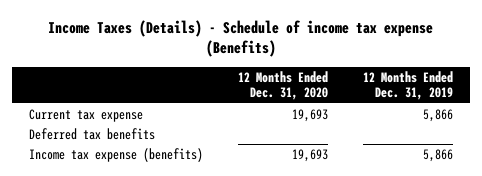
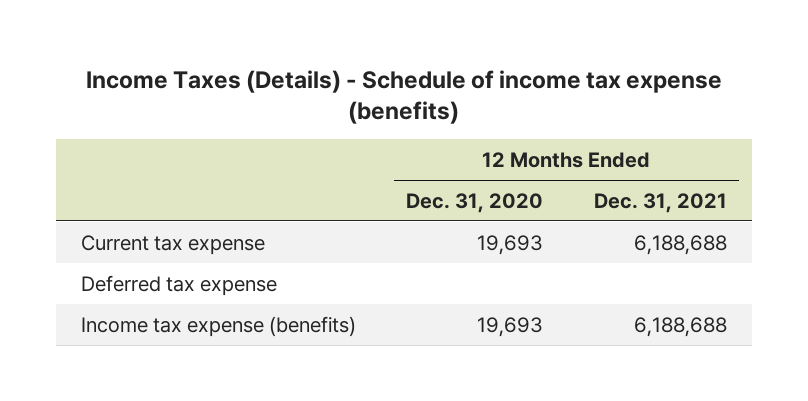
[47,19,433,58] Income Taxes (Details) - Schedule of income tax expense (Benefits) -> [85,69,722,125] Income Taxes (Details) - Schedule of income tax expense (benefits)
[362,70,453,101] 12 Months Ended Dec. 31, 2019 -> none
none -> [593,192,727,213] Dec. 31, 2021
[29,127,156,140] Deferred tax benefits -> [81,274,278,296] Deferred tax expense

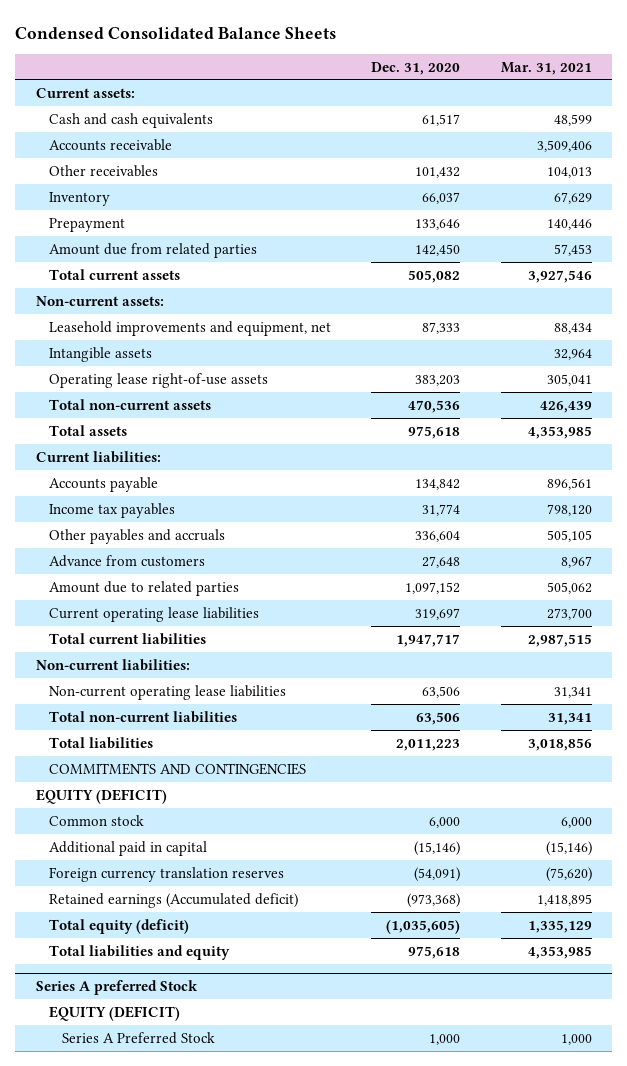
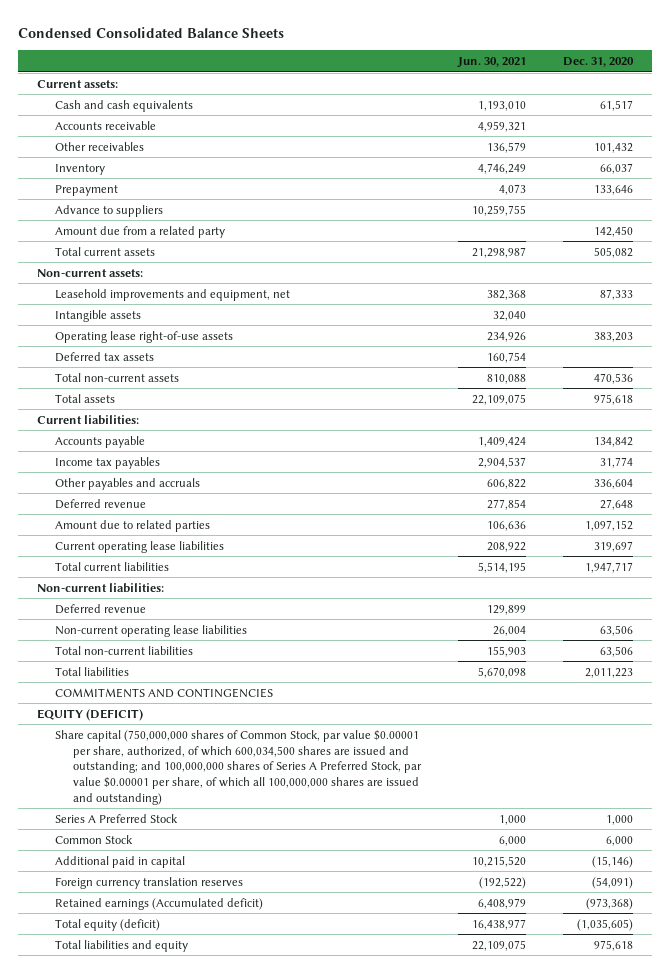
[500,61,592,75] Mar. 31, 2021 -> none
none -> [457,57,527,69] Jun. 30, 2021
none -> [54,204,163,217] Advance to suppliers
[48,242,257,258] Amount due from related parties -> [54,225,225,238] Amount due from a related party
none -> [54,351,154,362] Deferred tax assets
[48,554,205,567] Advance from customers -> [54,498,146,509] Deferred revenue
none -> [54,603,146,614] Deferred revenue
none -> [54,729,422,805] Share capital (750,000,000 shares of Common Stock, par value $0.00001 per share, authorized, of which 600,034,500 shares are issued and outstanding; and 100,000,000 shares of Series A Preferred Stock, par value $0.00001 per share, of which all 100,000,000 shares are issued and outstanding)
none -> [54,813,178,823] Series A Preferred Stock
[48,814,144,826] Common stock -> [54,834,133,844] Common Stock
[35,979,198,995] Series A preferred Stock -> none
[48,1005,180,1021] EQUITY (DEFICIT) -> none
[61,1031,215,1044] Series A Preferred Stock -> none

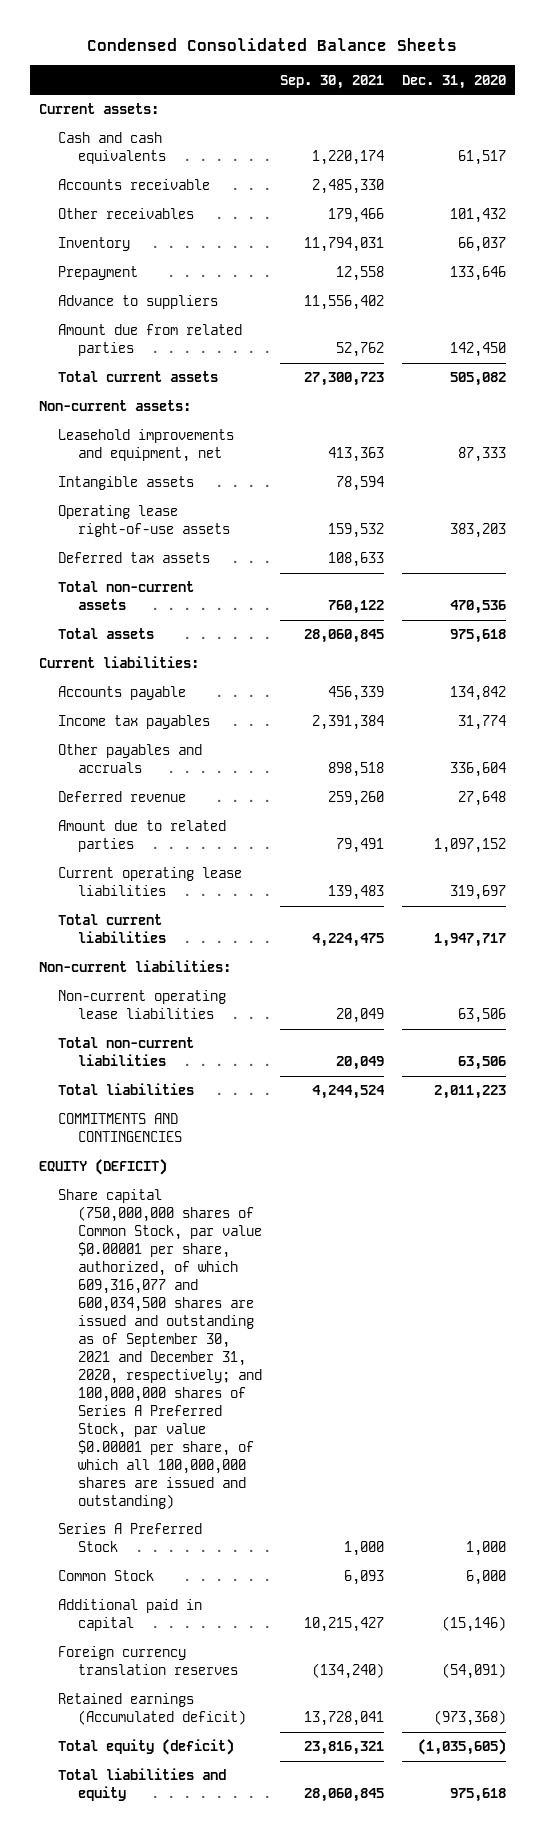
[457,57,527,69] Jun. 30, 2021 -> none
none -> [279,74,384,89] Sep. 30, 2021
[54,225,225,238] Amount due from a related party -> [58,324,243,357] Amount due from related parties
[54,603,146,614] Deferred revenue -> none
[54,729,422,805] Share capital (750,000,000 shares of Common Stock, par value $0.00001 per share, authorized, of which 600,034,500 shares are issued and outstanding; and 100,000,000 shares of Series A Preferred Stock, par value $0.00001 per share, of which all 100,000,000 shares are issued and outstanding) -> [58,1189,262,1509] Share capital (750,000,000 shares of Common Stock, par value $0.00001 per share, authorized, of which 609,316,077 and 600,034,500 shares are issued and outstanding as of September 30, 2021 and December 31, 2020, respectively; and 100,000,000 shares of Series A Preferred Stock, par value $0.00001 per share, of which all 100,000,000 shares are issued and outstanding)

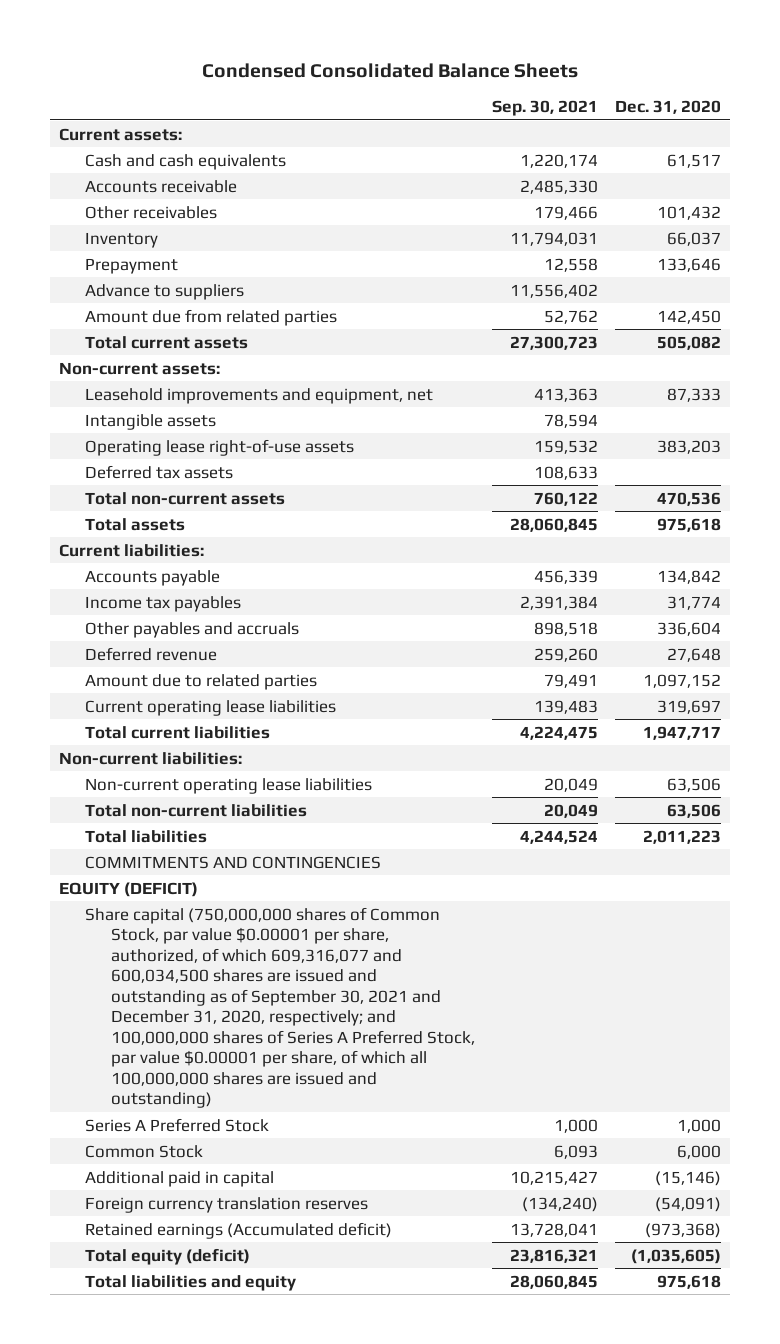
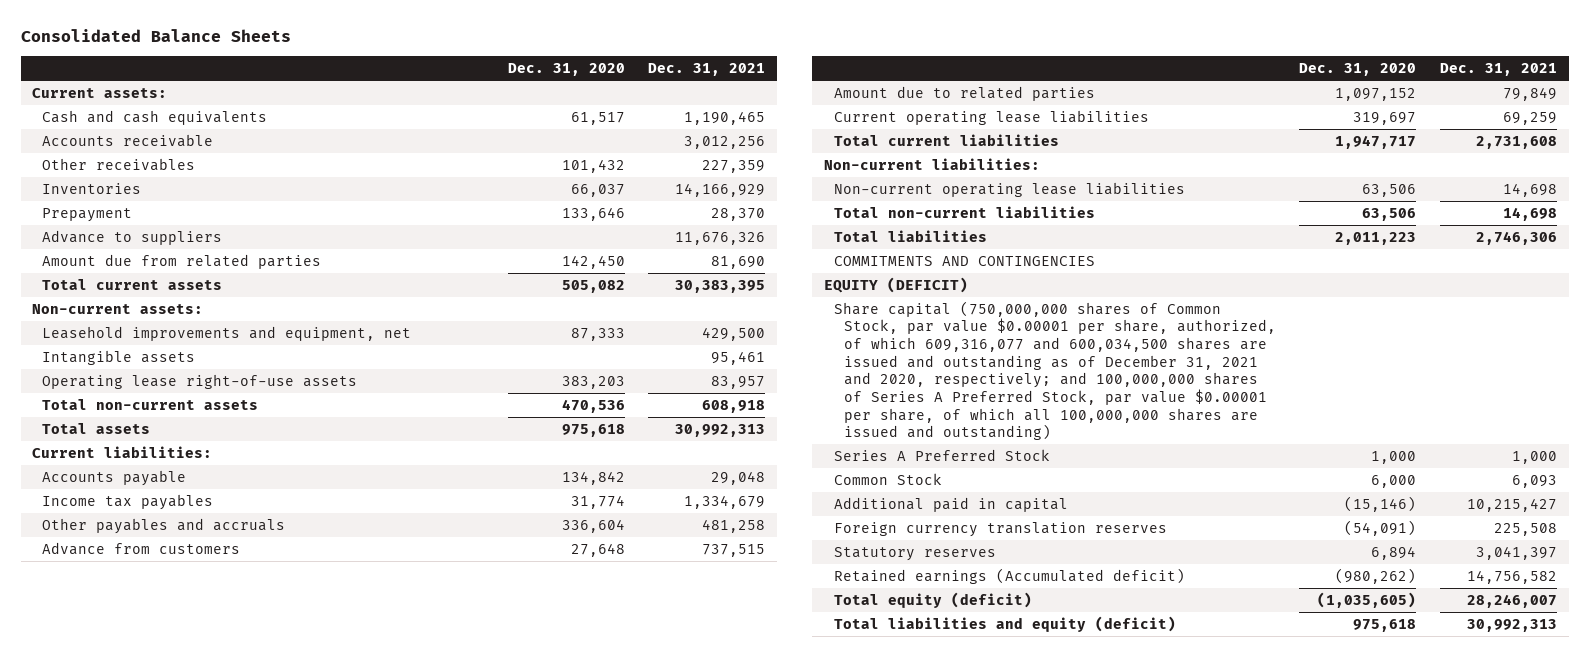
[202,62,579,78] Condensed Consolidated Balance Sheets -> [20,29,291,43] Consolidated Balance Sheets
[492,100,599,117] Sep. 30, 2021 -> none
none -> [648,63,766,77] Dec. 31, 2021
[84,231,158,248] Inventory -> [42,182,142,194] Inventories
[84,464,233,479] Deferred tax assets -> none
[84,646,217,661] Deferred revenue -> [42,541,241,555] Advance from customers
[84,906,475,1109] Share capital (750,000,000 shares of Common Stock, par value $0.00001 per share, authorized, of which 609,316,077 and 600,034,500 shares are issued and outstanding as of September 30, 2021 and December 31, 2020, respectively; and 100,000,000 shares of Series A Preferred Stock, par value $0.00001 per share, of which all 100,000,000 shares are issued and outstanding) -> [833,300,1276,441] Share capital (750,000,000 shares of Common Stock, par value $0.00001 per share, authorized, of which 609,316,077 and 600,034,500 shares are issued and outstanding as of December 31, 2021 and 2020, respectively; and 100,000,000 shares of Series A Preferred Stock, par value $0.00001 per share, of which all 100,000,000 shares are issued and outstanding)
none -> [833,546,996,561] Statutory reserves
[645,1222,722,1238] (973,368) -> [1335,567,1417,584] (980,262)
[84,1274,296,1291] Total liabilities and equity -> [833,615,1176,632] Total liabilities and equity (deficit)

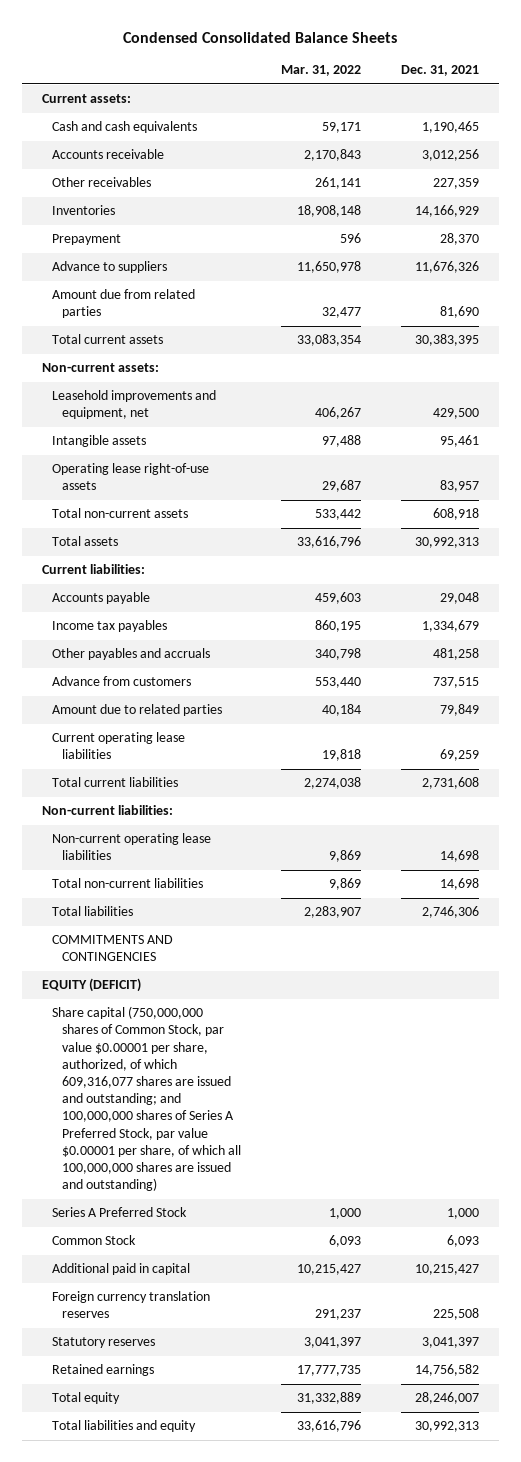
[20,29,291,43] Consolidated Balance Sheets -> [123,31,398,43] Condensed Consolidated Balance Sheets
[507,63,625,77] Dec. 31, 2020 -> none
none -> [281,65,362,77] Mar. 31, 2022
[833,300,1276,441] Share capital (750,000,000 shares of Common Stock, par value $0.00001 per share, authorized, of which 609,316,077 and 600,034,500 shares are issued and outstanding as of December 31, 2021 and 2020, respectively; and 100,000,000 shares of Series A Preferred Stock, par value $0.00001 per share, of which all 100,000,000 shares are issued and outstanding) -> [52,1006,242,1192] Share capital (750,000,000 shares of Common Stock, par value $0.00001 per share, authorized, of which 609,316,077 shares are issued and outstanding; and 100,000,000 shares of Series A Preferred Stock, par value $0.00001 per share, of which all 100,000,000 shares are issued and outstanding)
[833,567,1185,584] Retained earnings (Accumulated deficit) -> [52,1364,155,1377] Retained earnings
[833,591,1032,608] Total equity (deficit) -> [52,1392,121,1405] Total equity
[833,615,1176,632] Total liabilities and equity (deficit) -> [52,1420,197,1433] Total liabilities and equity

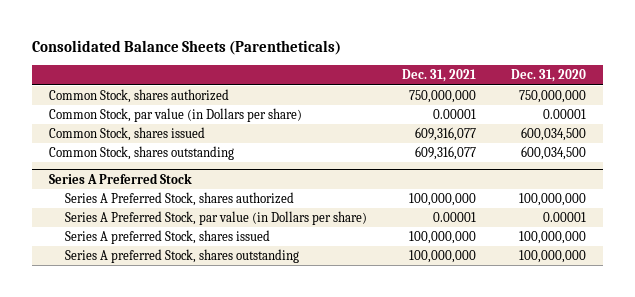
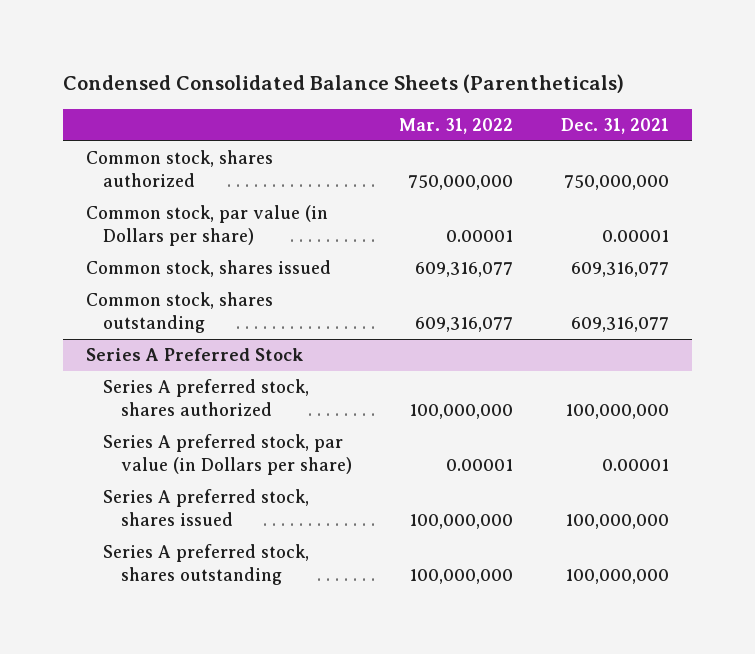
[31,40,341,56] Consolidated Balance Sheets (Parentheticals) -> [62,74,624,94] Condensed Consolidated Balance Sheets (Parentheticals)
[510,69,586,83] Dec. 31, 2020 -> none
none -> [399,117,514,134] Mar. 31, 2022
[49,89,230,104] Common Stock, shares authorized -> [86,150,274,187] Common stock, shares authorized
[49,108,303,123] Common Stock, par value (in Dollars per share) -> [86,205,329,246] Common stock, par value (in Dollars per share)
[49,127,206,142] Common Stock, shares issued -> [86,260,332,278] Common stock, shares issued
[49,146,235,161] Common Stock, shares outstanding -> [86,292,274,333] Common stock, shares outstanding
[65,192,295,207] Series A Preferred Stock, shares authorized -> [103,379,310,416] Series A preferred stock, shares authorized
[65,211,368,226] Series A Preferred Stock, par value (in Dollars per share) -> [103,434,352,475] Series A preferred stock, par value (in Dollars per share)
[65,230,271,245] Series A preferred Stock, shares issued -> [103,489,310,526] Series A preferred stock, shares issued
[65,249,300,264] Series A preferred Stock, shares outstanding -> [103,544,310,585] Series A preferred stock, shares outstanding

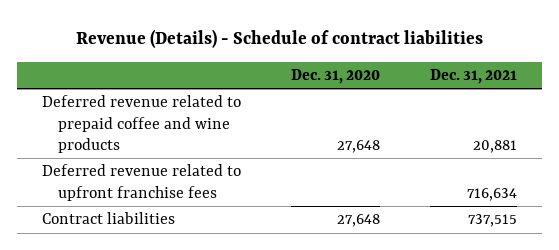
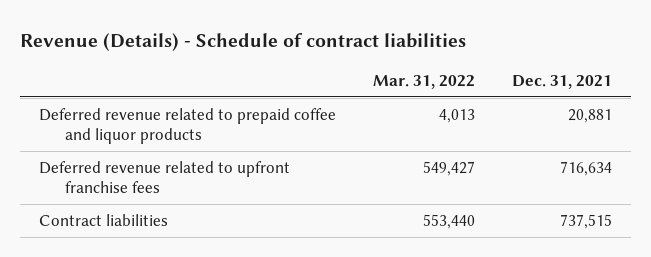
[291,68,381,84] Dec. 31, 2020 -> none
none -> [373,74,476,89] Mar. 31, 2022
[42,95,242,153] Deferred revenue related to prepaid coffee and wine products -> [39,107,337,145] Deferred revenue related to prepaid coffee and liquor products

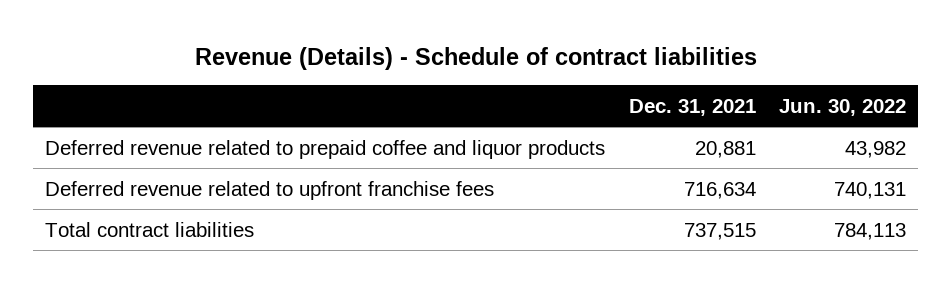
[373,74,476,89] Mar. 31, 2022 -> none
none -> [779,98,907,116] Jun. 30, 2022
[39,213,169,226] Contract liabilities -> [45,221,255,237] Total contract liabilities

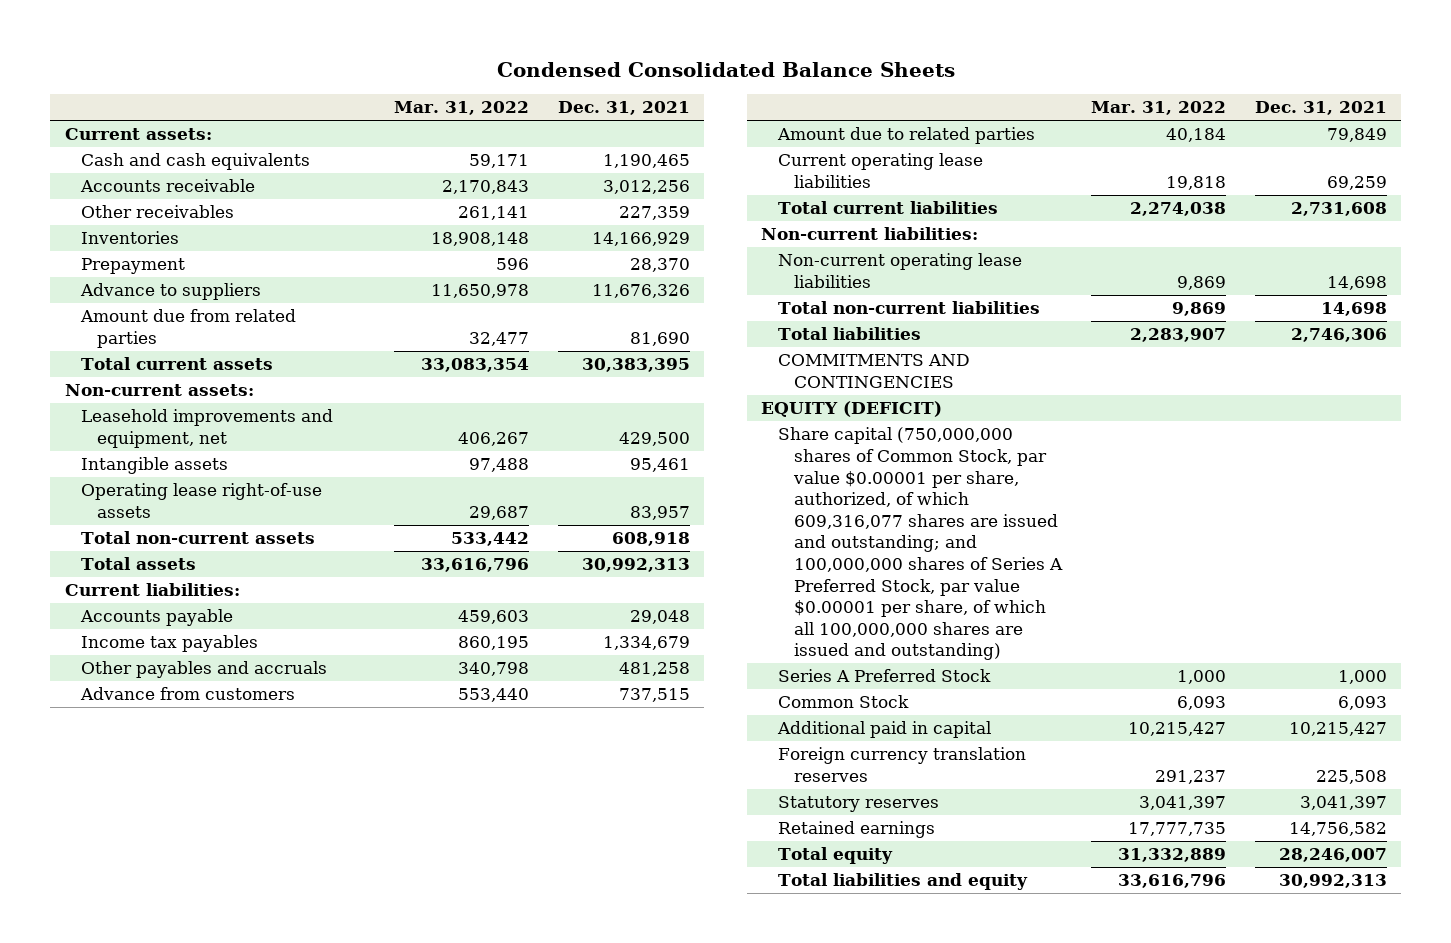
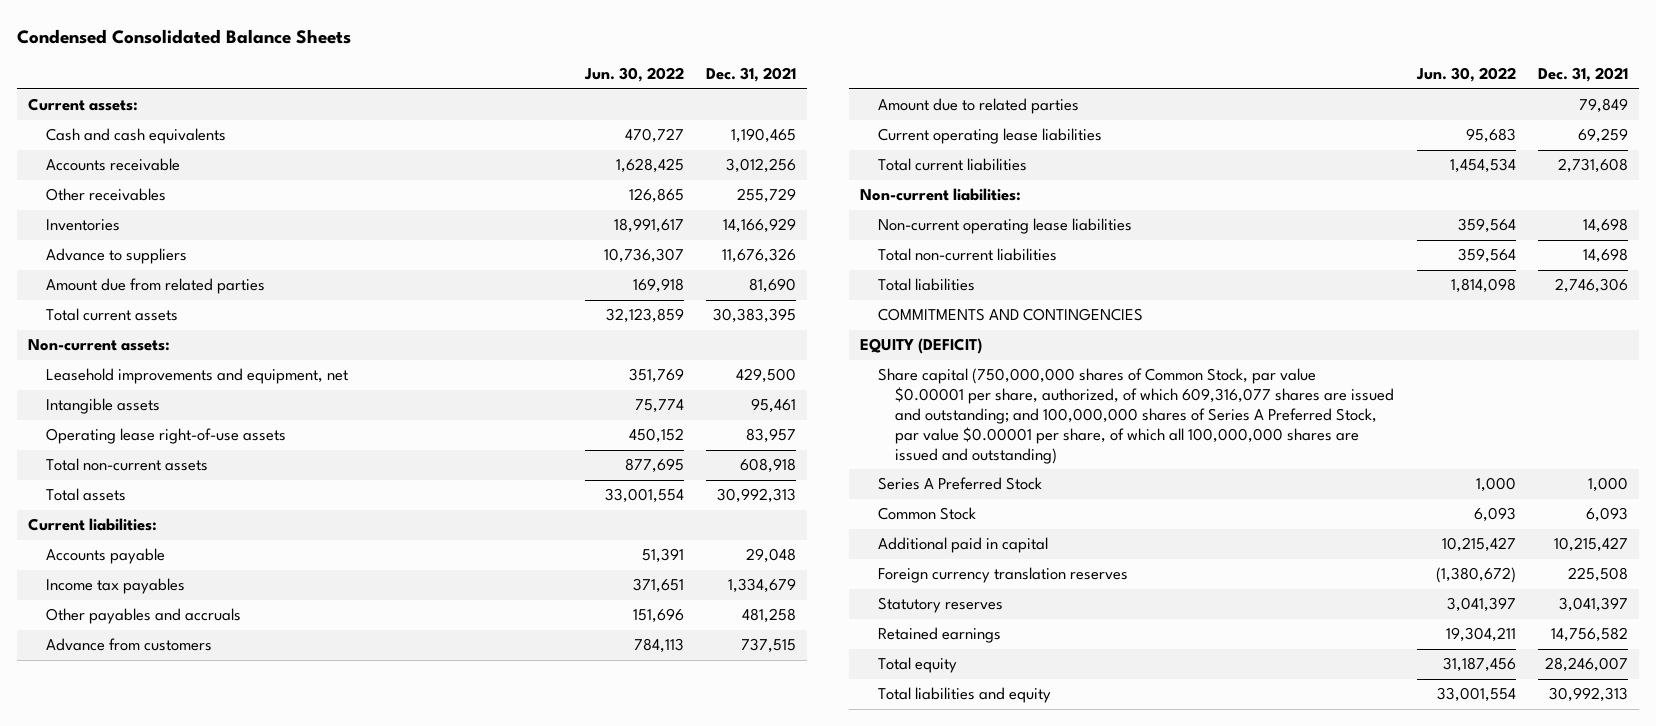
[393,101,529,116] Mar. 31, 2022 -> none
none -> [583,67,684,83] Jun. 30, 2022
[618,206,690,221] 227,359 -> [737,188,797,204] 255,729
[80,258,185,275] Prepayment -> none

